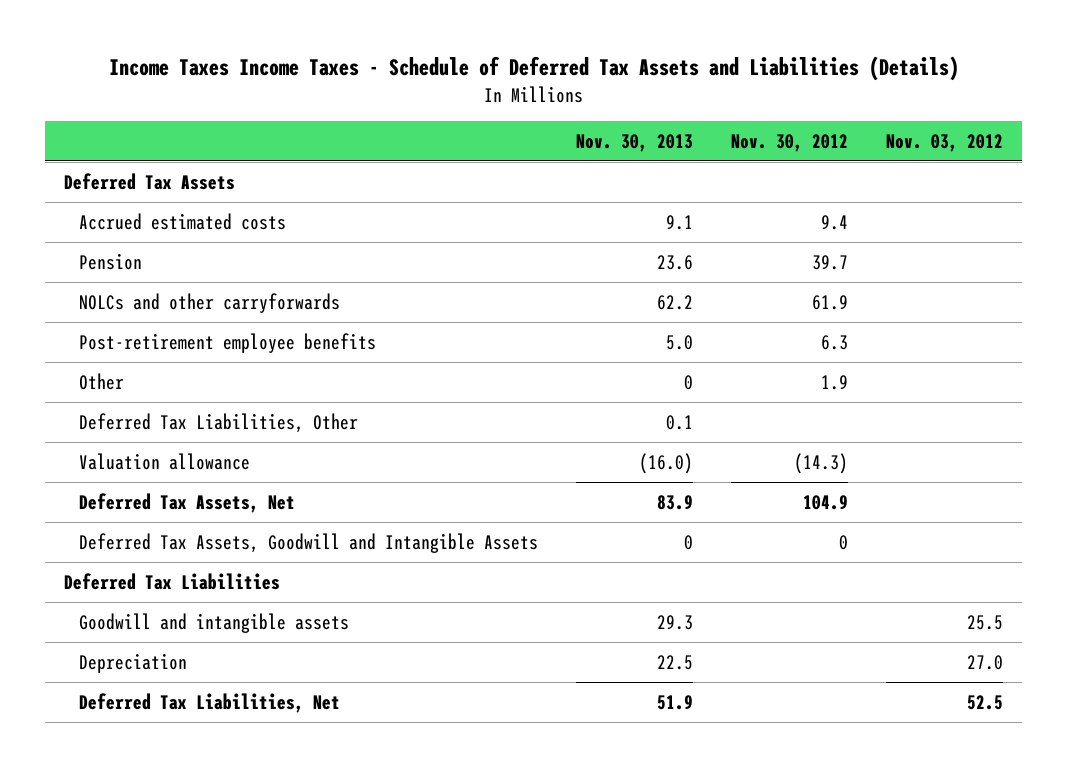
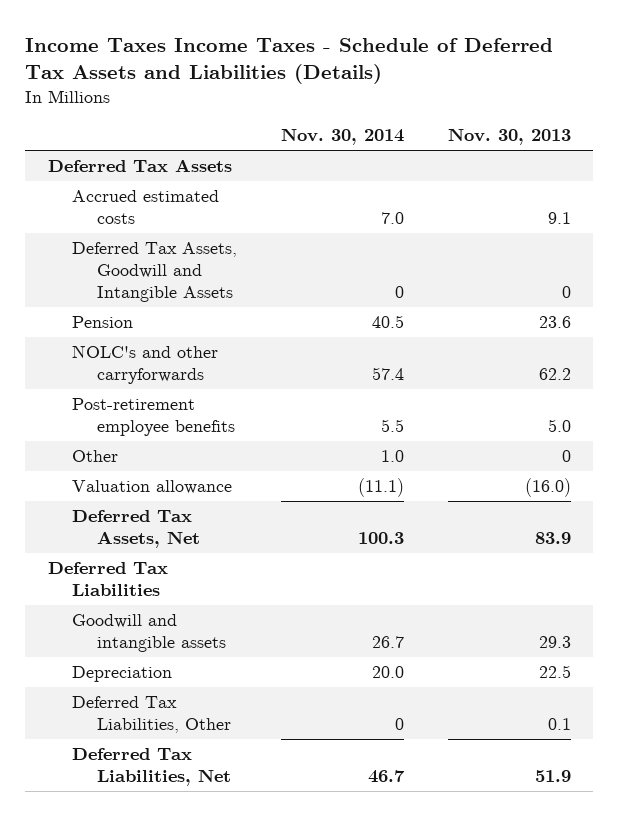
[731,133,849,152] Nov. 30, 2012 -> none
[886,133,1004,152] Nov. 03, 2012 -> none
none -> [281,127,405,145] Nov. 30, 2014
[78,532,538,553] Deferred Tax Assets, Goodwill and Intangible Assets -> [72,242,238,303] Deferred Tax Assets, Goodwill and Intangible Assets
[78,292,340,313] NOLCs and other carryforwards -> [72,345,219,385] NOLC's and other carryforwards
[78,412,358,433] Deferred Tax Liabilities, Other -> [72,696,232,734] Deferred Tax Liabilities, Other

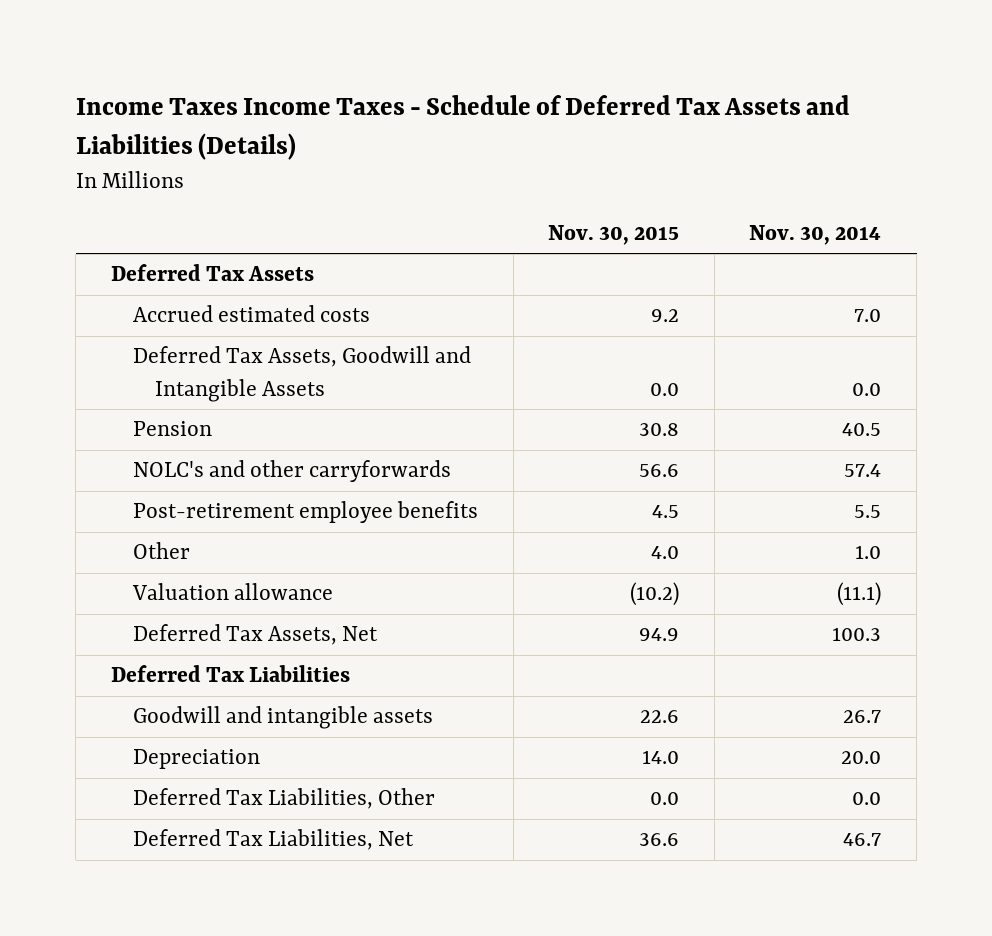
[448,127,572,145] Nov. 30, 2013 -> none
none -> [548,225,680,246] Nov. 30, 2015
[395,286,405,299] 0 -> [852,382,882,396] 0.0
[395,718,405,731] 0 -> [852,792,882,806] 0.0

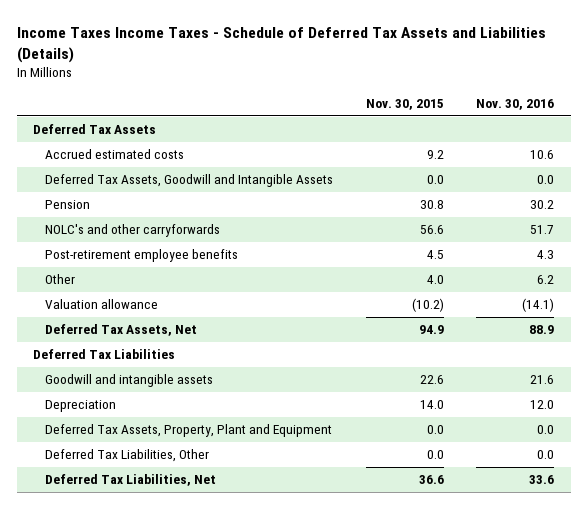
[749,225,882,246] Nov. 30, 2014 -> none
none -> [476,99,555,111] Nov. 30, 2016
none -> [45,424,333,438] Deferred Tax Assets, Property, Plant and Equipment

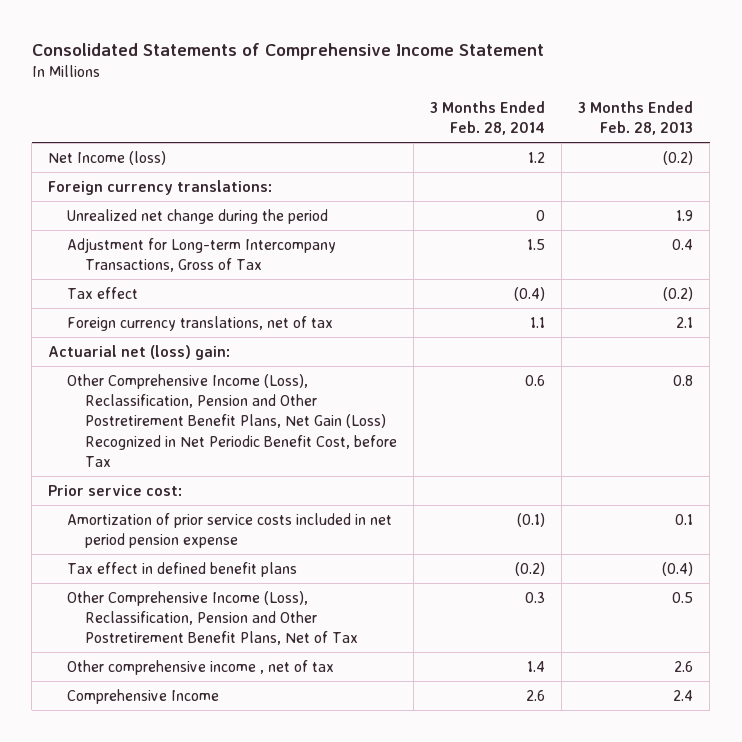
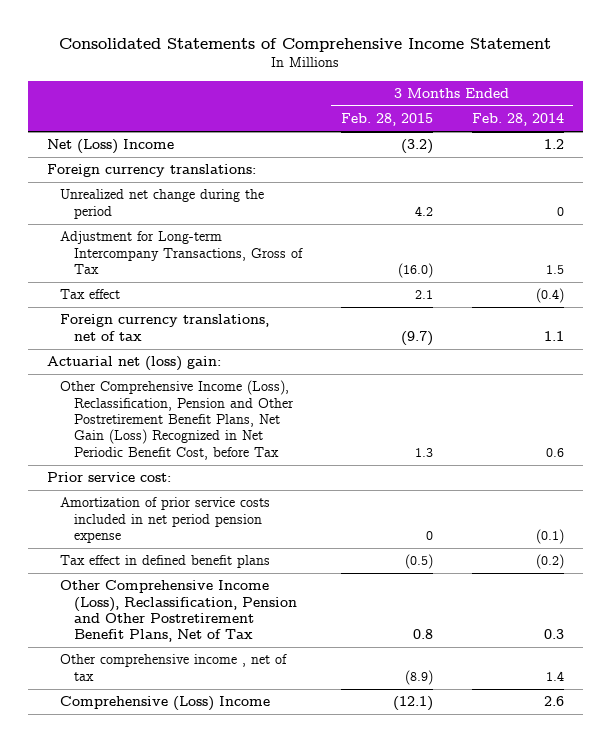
[578,100,694,136] 3 Months Ended Feb. 28, 2013 -> none
none -> [340,113,433,127] Feb. 28, 2015
[48,150,167,165] Net Income (loss) -> [47,139,175,155] Net (Loss) Income
[66,688,219,704] Comprehensive Income -> [60,696,271,712] Comprehensive (Loss) Income

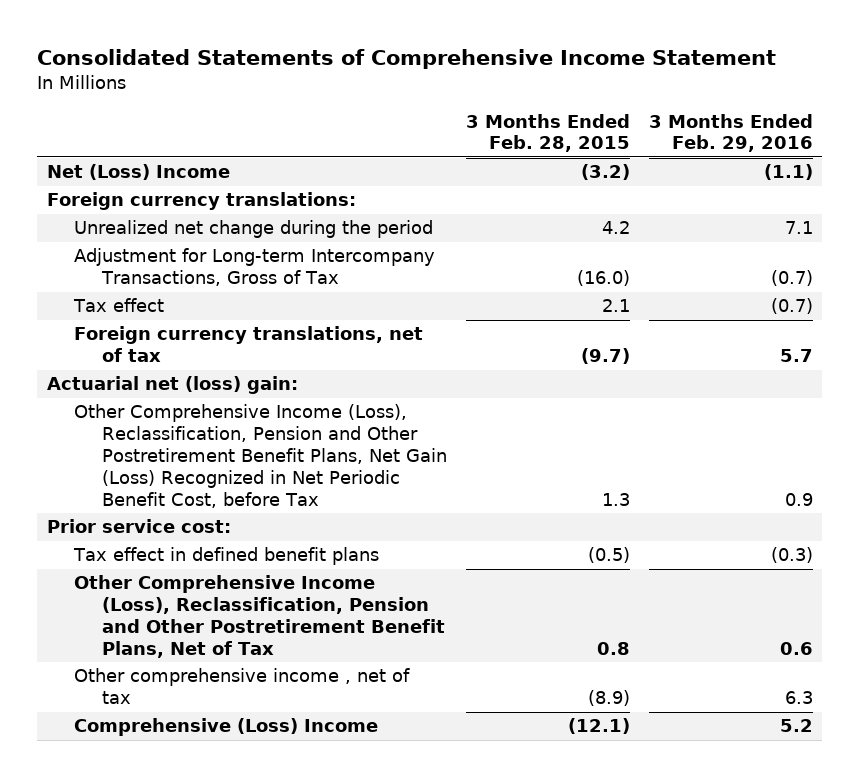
[471,113,564,127] Feb. 28, 2014 -> none
none -> [648,113,813,153] 3 Months Ended Feb. 29, 2016
[60,497,271,544] Amortization of prior service costs included in net period pension expense -> none

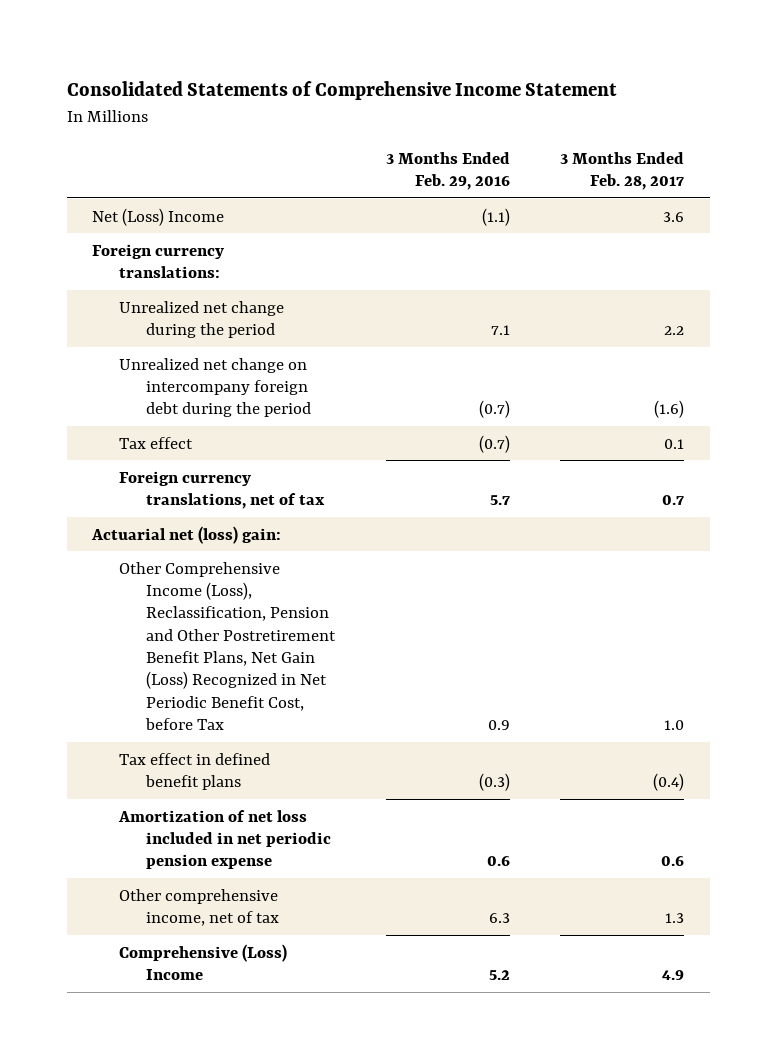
[466,113,631,153] 3 Months Ended Feb. 28, 2015 -> none
none -> [560,151,685,191] 3 Months Ended Feb. 28, 2017
[74,248,436,287] Adjustment for Long-term Intercompany Transactions, Gross of Tax -> [119,357,312,418] Unrealized net change on intercompany foreign debt during the period
[46,519,231,534] Prior service cost: -> none
[74,575,446,658] Other Comprehensive Income (Loss), Reclassification, Pension and Other Postretirement Benefit Plans, Net of Tax -> [118,809,332,870] Amortization of net loss included in net periodic pension expense
[74,668,411,705] Other comprehensive income , net of tax -> [119,888,280,926] Other comprehensive income, net of tax

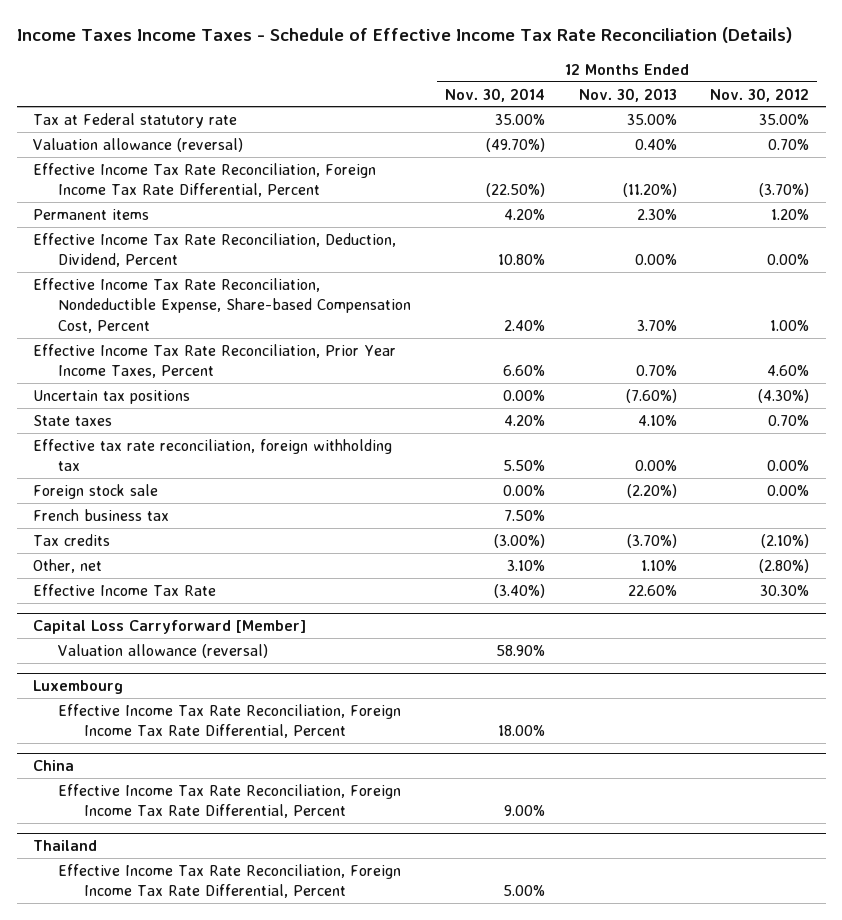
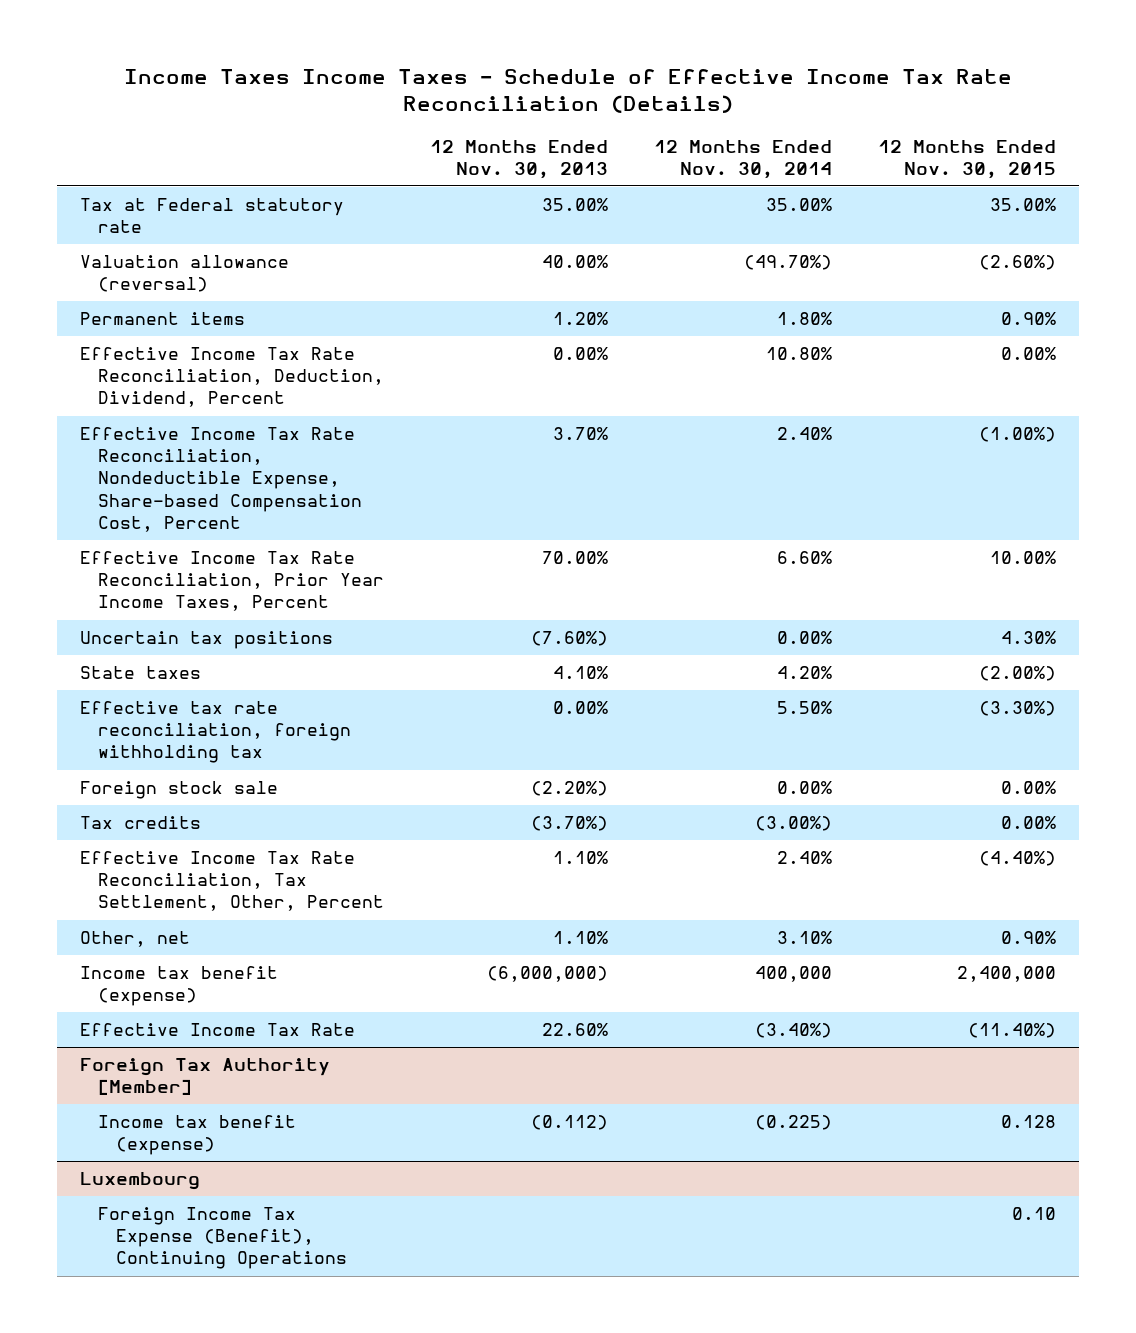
[710,87,810,102] Nov. 30, 2012 -> none
none -> [877,139,1056,179] 12 Months Ended Nov. 30, 2015
[33,162,377,198] Effective Income Tax Rate Reconciliation, Foreign Income Tax Rate Differential, Percent -> none
[634,138,677,150] 0.40% -> [542,255,609,269] 40.00%
[503,208,545,220] 4.20% -> [777,312,833,326] 1.80%
[636,208,677,220] 2.30% -> [553,312,609,326] 1.20%
[635,365,677,377] 0.70% -> [542,551,609,565] 70.00%
[33,508,170,521] French business tax -> none
none -> [80,851,385,912] Effective Income Tax Rate Reconciliation, Tax Settlement, Other, Percent
none -> [80,966,279,1007] Income tax benefit (expense)
[33,620,307,635] Capital Loss Carryforward [Member] -> none
[58,643,269,658] Valuation allowance (reversal) -> none
none -> [80,1058,331,1096] Foreign Tax Authority [Member]
none -> [98,1115,297,1156] Income tax benefit (expense)
[58,703,402,739] Effective Income Tax Rate Reconciliation, Foreign Income Tax Rate Differential, Percent -> none
[33,760,75,772] China -> none
[58,783,402,819] Effective Income Tax Rate Reconciliation, Foreign Income Tax Rate Differential, Percent -> none
[33,840,98,852] Thailand -> none
[58,863,402,899] Effective Income Tax Rate Reconciliation, Foreign Income Tax Rate Differential, Percent -> none
none -> [98,1207,348,1270] Foreign Income Tax Expense (Benefit), Continuing Operations

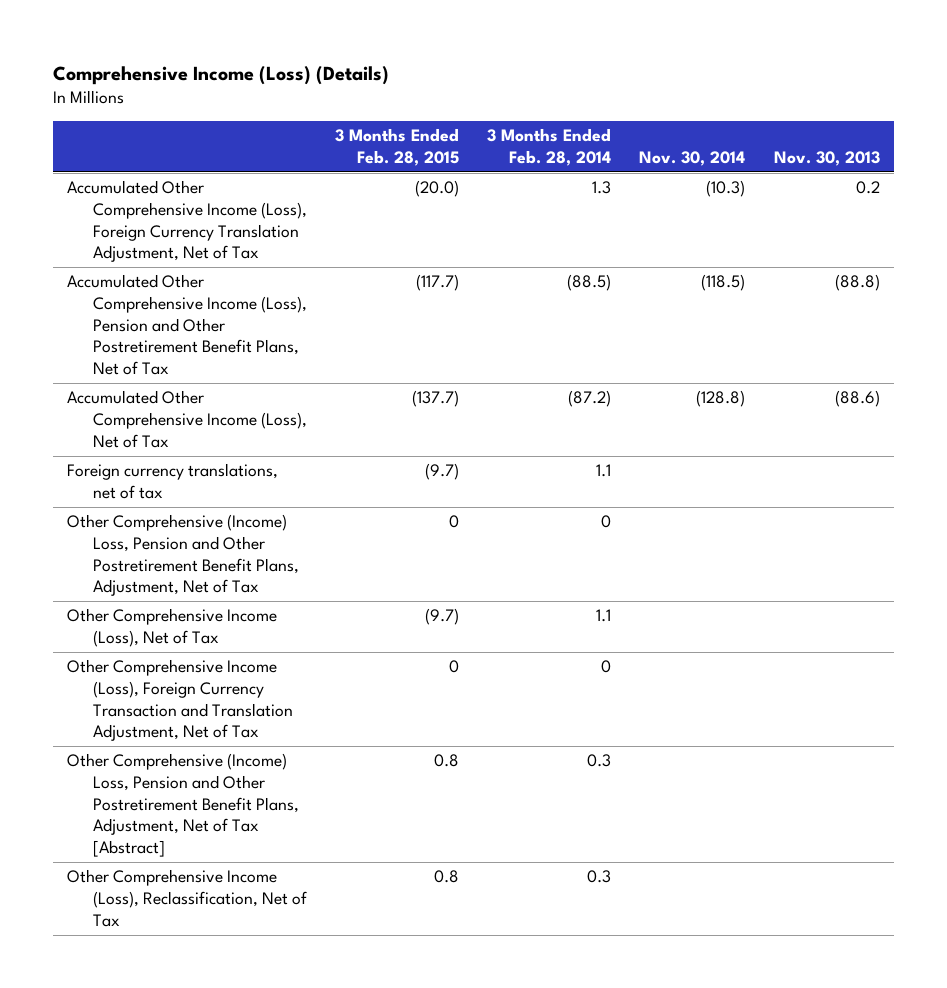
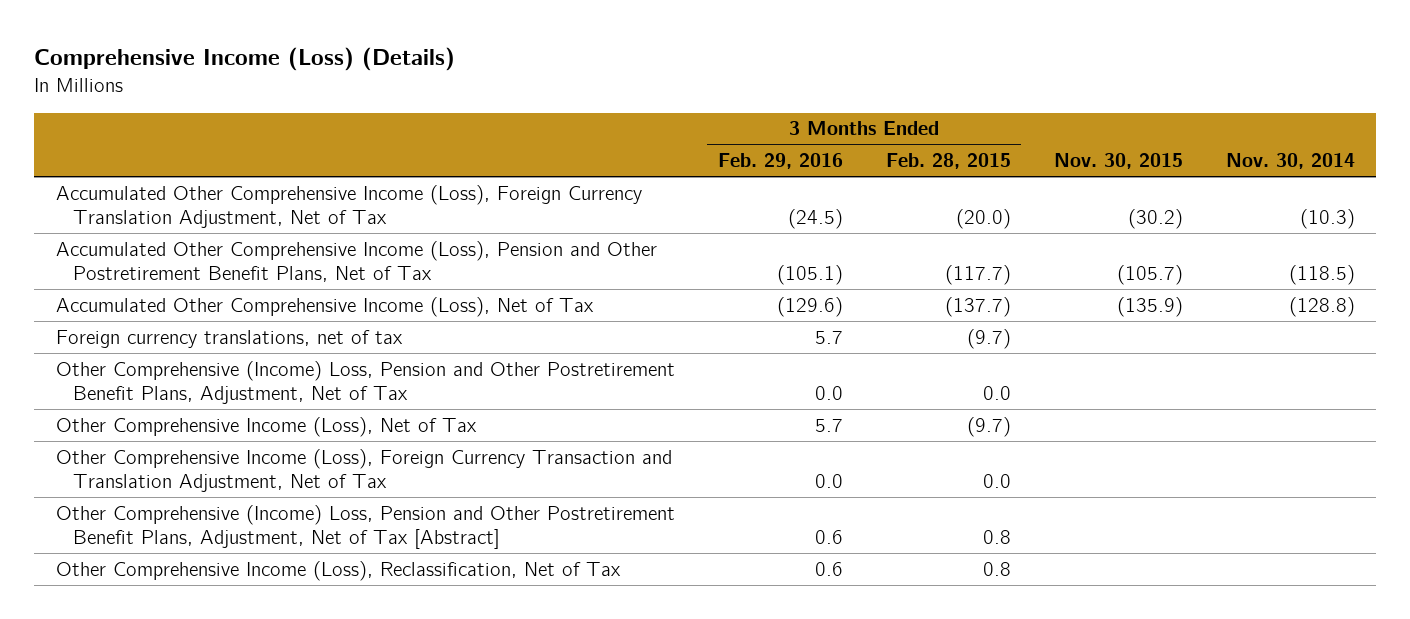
[487,128,612,167] 3 Months Ended Feb. 28, 2014 -> none
[773,151,880,167] Nov. 30, 2013 -> none
none -> [717,153,843,170] Feb. 29, 2016
none -> [1053,153,1183,170] Nov. 30, 2015
[448,515,459,529] 0 -> [982,385,1011,400] 0.0
[448,660,459,674] 0 -> [982,473,1011,488] 0.0

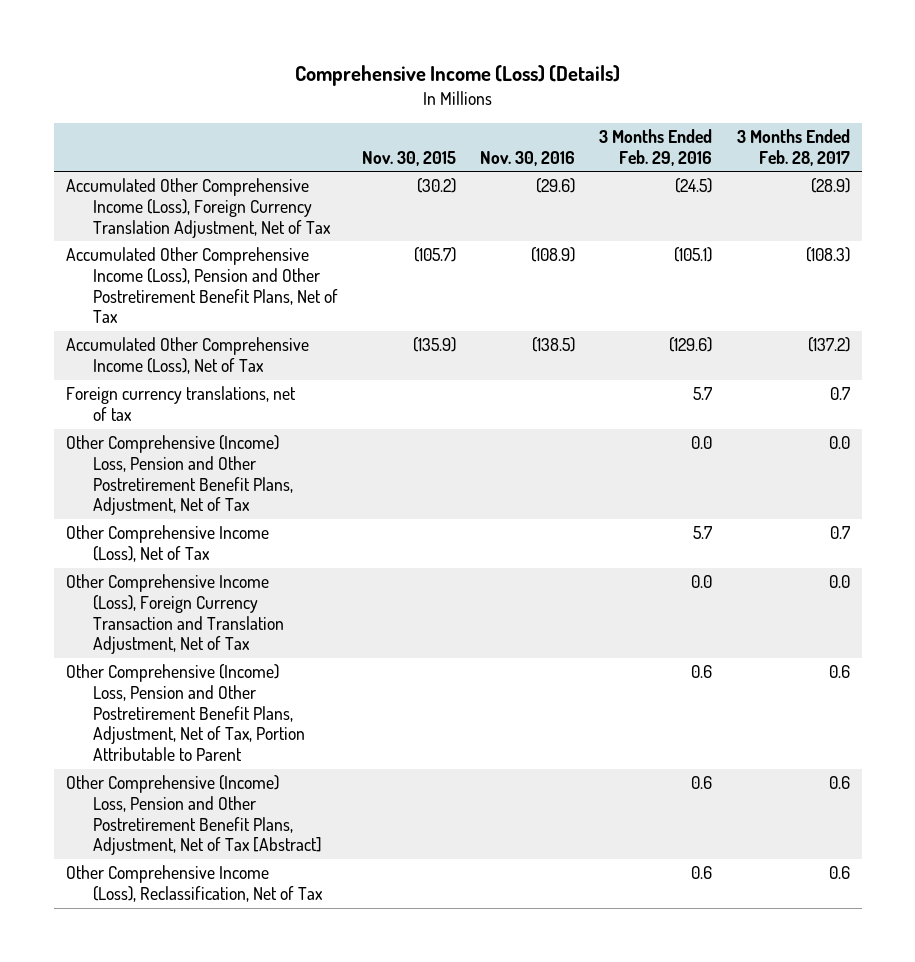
[885,153,1011,170] Feb. 28, 2015 -> none
[1225,153,1355,170] Nov. 30, 2014 -> none
none -> [480,150,576,166] Nov. 30, 2016
none -> [736,129,850,166] 3 Months Ended Feb. 28, 2017
none -> [65,664,305,762] Other Comprehensive (Income) Loss, Pension and Other Postretirement Benefit Plans, Adjustment, Net of Tax, Portion Attributable to Parent

